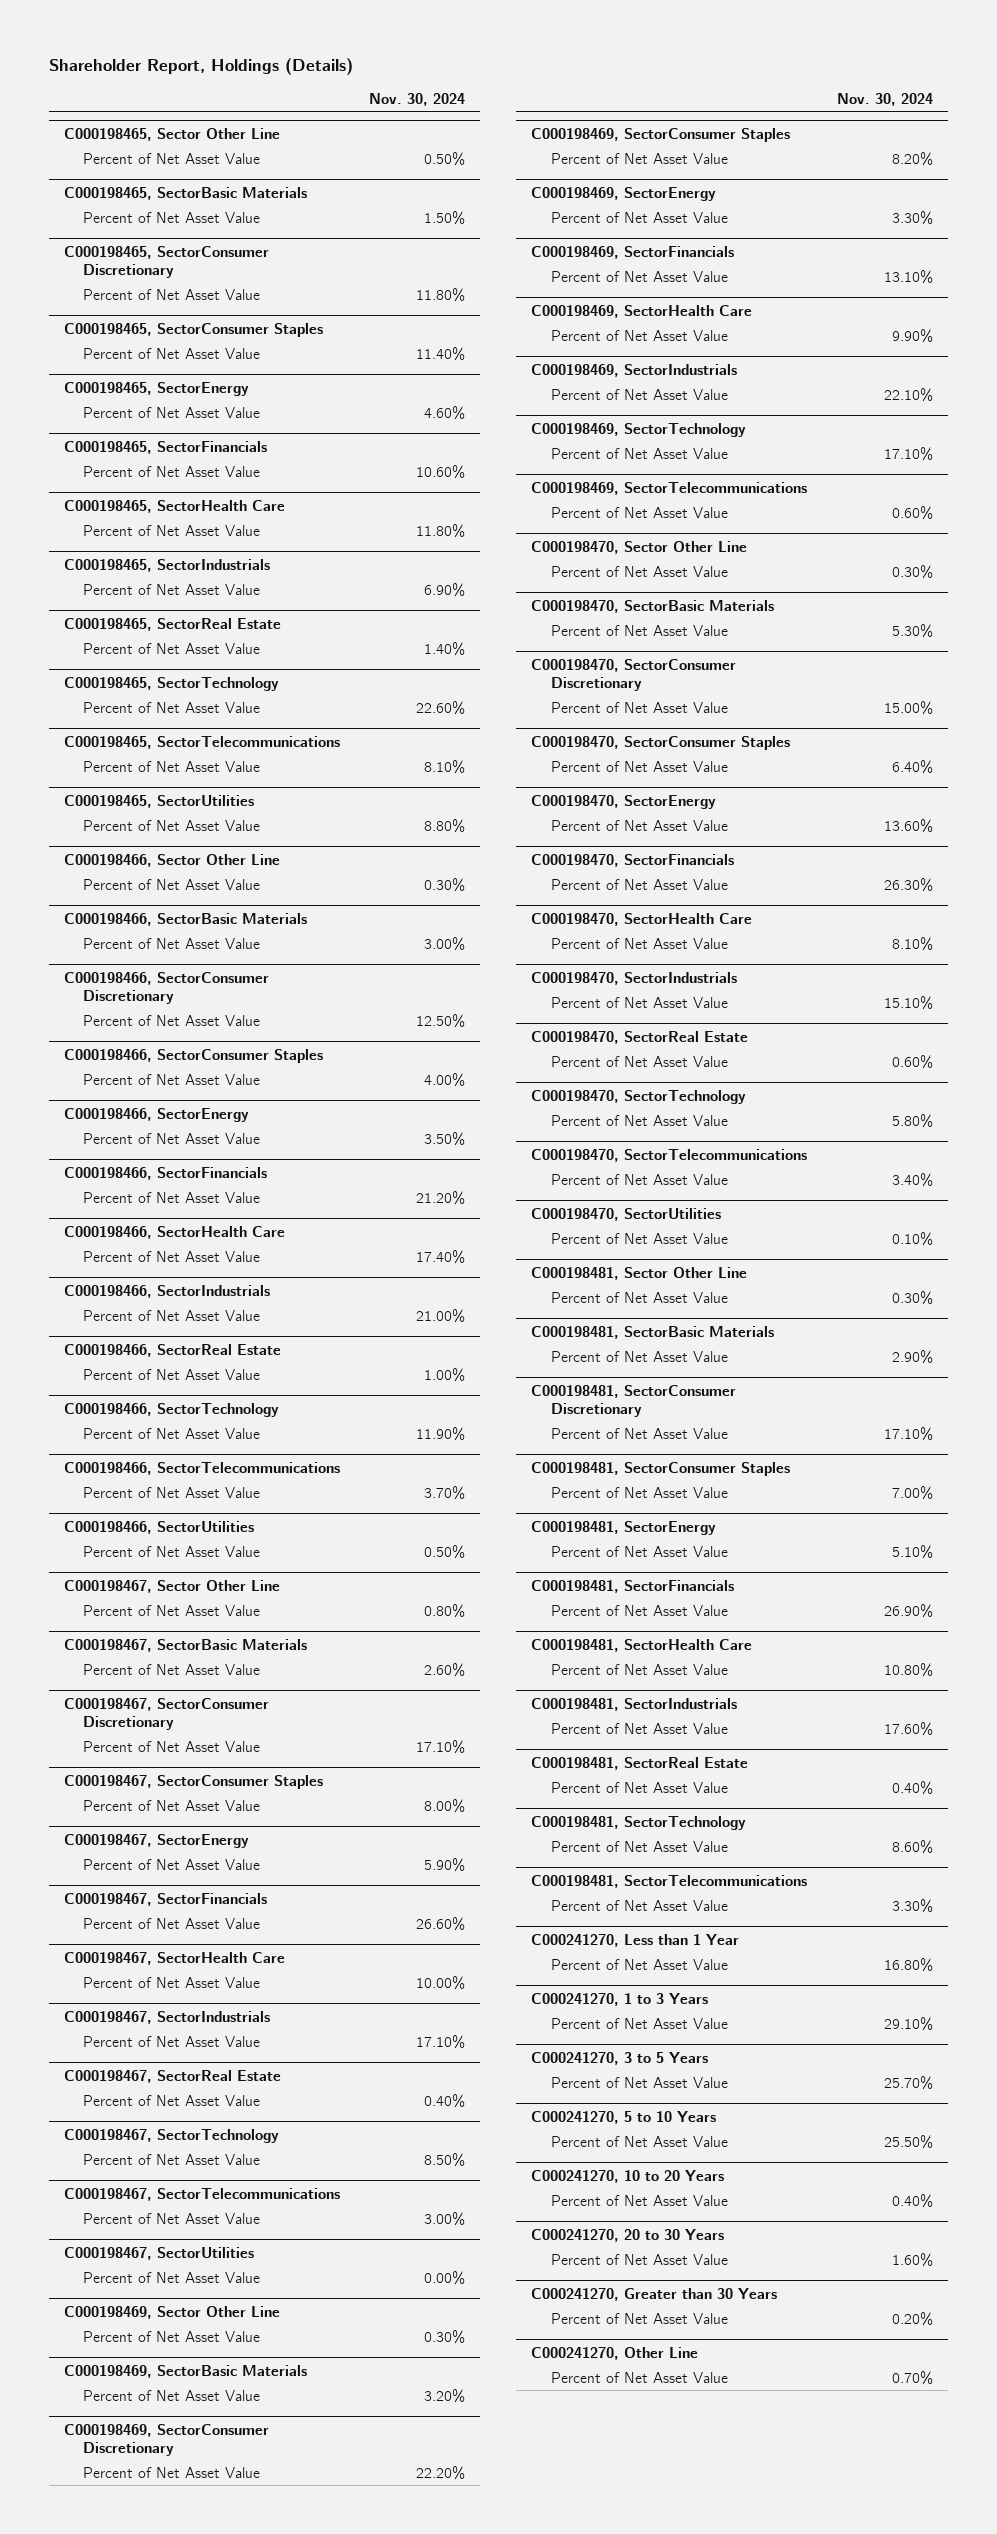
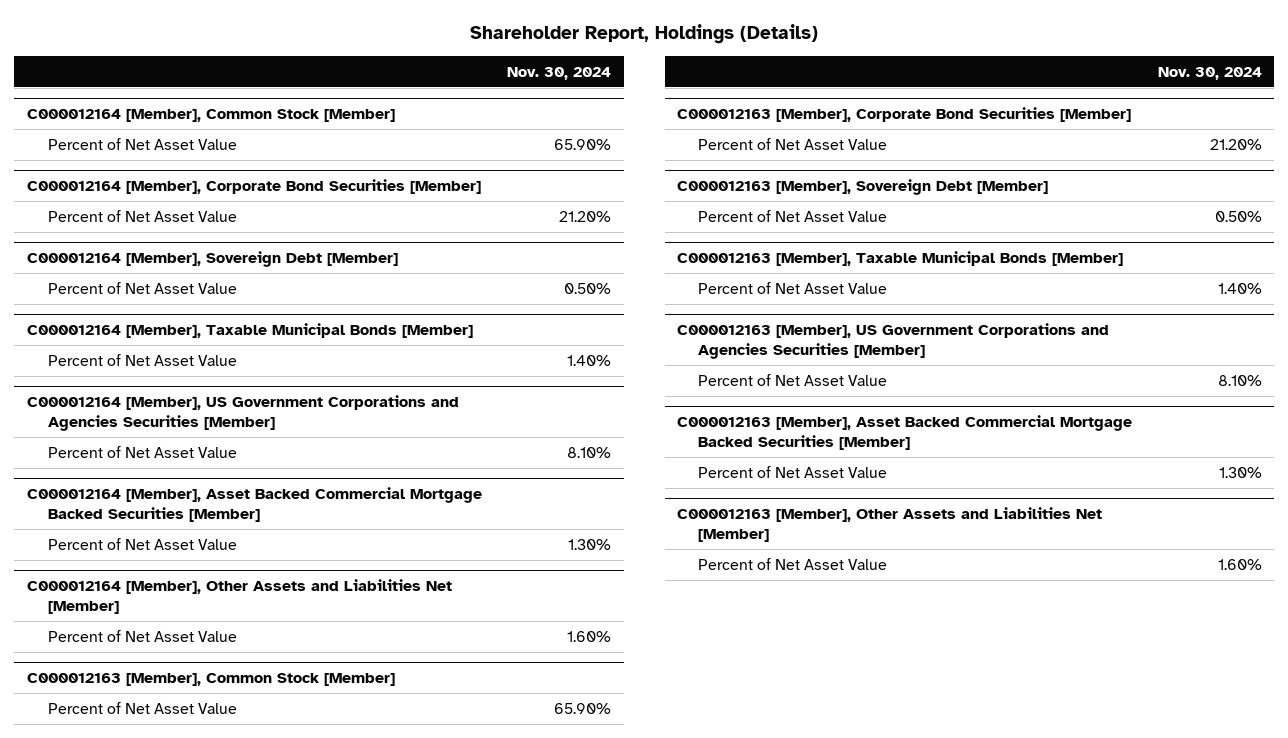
[63,127,280,141] C000198465, Sector Other Line -> none
none -> [26,109,395,123] C000012164 [Member], Common Stock [Member]
none -> [47,138,237,151] Percent of Net Asset Value
none -> [26,179,481,195] C000012164 [Member], Corporate Bond Securities [Member]
none -> [47,210,237,223] Percent of Net Asset Value
none -> [26,251,398,268] C000012164 [Member], Sovereign Debt [Member]
[63,186,307,200] C000198465, SectorBasic Materials -> none
[82,211,260,223] Percent of Net Asset Value -> none
[63,245,269,278] C000198465, SectorConsumer Discretionary -> none
[82,288,260,300] Percent of Net Asset Value -> none
[63,322,323,337] C000198465, SectorConsumer Staples -> none
[82,347,260,359] Percent of Net Asset Value -> none
[63,381,249,396] C000198465, SectorEnergy -> none
[82,406,260,418] Percent of Net Asset Value -> none
[63,440,267,454] C000198465, SectorFinancials -> none
[82,465,260,477] Percent of Net Asset Value -> none
[63,499,285,513] C000198465, SectorHealth Care -> none
[82,524,260,536] Percent of Net Asset Value -> none
[63,558,270,572] C000198465, SectorIndustrials -> none
[82,583,260,595] Percent of Net Asset Value -> none
[63,617,281,631] C000198465, SectorReal Estate -> none
none -> [26,323,473,339] C000012164 [Member], Taxable Municipal Bonds [Member]
[63,676,279,691] C000198465, SectorTechnology -> none
[82,701,260,713] Percent of Net Asset Value -> none
[63,735,340,749] C000198465, SectorTelecommunications -> none
none -> [26,395,459,432] C000012164 [Member], US Government Corporations and Agencies Securities [Member]
[63,794,254,808] C000198465, SectorUtilities -> none
[63,853,280,867] C000198466, Sector Other Line -> none
[63,912,307,926] C000198466, SectorBasic Materials -> none
[63,971,269,1004] C000198466, SectorConsumer Discretionary -> none
[82,1014,260,1026] Percent of Net Asset Value -> none
[63,1048,323,1063] C000198466, SectorConsumer Staples -> none
[82,1073,260,1085] Percent of Net Asset Value -> none
[63,1107,249,1122] C000198466, SectorEnergy -> none
[82,1132,260,1144] Percent of Net Asset Value -> none
[63,1166,267,1180] C000198466, SectorFinancials -> none
none -> [26,487,482,523] C000012164 [Member], Asset Backed Commercial Mortgage Backed Securities [Member]
[424,818,466,833] 8.80% -> [568,539,612,551] 1.30%
none -> [26,579,452,615] C000012164 [Member], Other Assets and Liabilities Net [Member]
[424,877,466,892] 0.30% -> [567,631,612,643] 1.60%
none -> [26,673,395,687] C000012163 [Member], Common Stock [Member]
[424,936,466,951] 3.00% -> [554,703,612,715] 65.90%
none -> [677,107,1132,123] C000012163 [Member], Corporate Bond Securities [Member]
[63,1225,285,1239] C000198466, SectorHealth Care -> none
[82,1250,260,1262] Percent of Net Asset Value -> none
[63,1284,270,1298] C000198466, SectorIndustrials -> none
[82,1309,260,1321] Percent of Net Asset Value -> none
[63,1343,281,1357] C000198466, SectorReal Estate -> none
[82,1368,260,1380] Percent of Net Asset Value -> none
[63,1402,279,1417] C000198466, SectorTechnology -> none
[82,1427,260,1439] Percent of Net Asset Value -> none
[63,1461,340,1475] C000198466, SectorTelecommunications -> none
[82,1486,260,1498] Percent of Net Asset Value -> none
[63,1520,254,1534] C000198466, SectorUtilities -> none
none -> [677,179,1049,196] C000012163 [Member], Sovereign Debt [Member]
[63,1579,280,1593] C000198467, Sector Other Line -> none
[63,1638,307,1652] C000198467, SectorBasic Materials -> none
[82,1663,260,1675] Percent of Net Asset Value -> none
[63,1697,269,1730] C000198467, SectorConsumer Discretionary -> none
[82,1740,260,1752] Percent of Net Asset Value -> none
[63,1774,323,1789] C000198467, SectorConsumer Staples -> none
[82,1799,260,1811] Percent of Net Asset Value -> none
[63,1833,249,1848] C000198467, SectorEnergy -> none
[82,1858,260,1870] Percent of Net Asset Value -> none
[63,1892,267,1906] C000198467, SectorFinancials -> none
[82,1917,260,1929] Percent of Net Asset Value -> none
[63,1951,285,1965] C000198467, SectorHealth Care -> none
[82,1976,260,1988] Percent of Net Asset Value -> none
[63,2010,270,2024] C000198467, SectorIndustrials -> none
[82,2035,260,2047] Percent of Net Asset Value -> none
[63,2069,281,2083] C000198467, SectorReal Estate -> none
[82,2094,260,2106] Percent of Net Asset Value -> none
[63,2128,279,2143] C000198467, SectorTechnology -> none
[82,2153,260,2165] Percent of Net Asset Value -> none
[63,2187,340,2201] C000198467, SectorTelecommunications -> none
[82,2212,260,2224] Percent of Net Asset Value -> none
[63,2246,254,2260] C000198467, SectorUtilities -> none
[82,2271,260,2283] Percent of Net Asset Value -> none
[63,2305,280,2319] C000198469, Sector Other Line -> none
[82,2330,260,2342] Percent of Net Asset Value -> none
[63,2364,307,2378] C000198469, SectorBasic Materials -> none
[82,2389,260,2401] Percent of Net Asset Value -> none
[63,2423,269,2456] C000198469, SectorConsumer Discretionary -> none
[82,2466,260,2478] Percent of Net Asset Value -> none
[531,127,791,142] C000198469, SectorConsumer Staples -> none
[550,152,728,164] Percent of Net Asset Value -> none
[531,186,717,201] C000198469, SectorEnergy -> none
[550,211,728,223] Percent of Net Asset Value -> none
[531,245,735,259] C000198469, SectorFinancials -> none
[550,270,728,282] Percent of Net Asset Value -> none
[531,304,753,318] C000198469, SectorHealth Care -> none
[550,329,728,341] Percent of Net Asset Value -> none
[531,363,738,377] C000198469, SectorIndustrials -> none
[550,388,728,400] Percent of Net Asset Value -> none
[531,422,747,437] C000198469, SectorTechnology -> none
[550,447,728,459] Percent of Net Asset Value -> none
[531,481,808,495] C000198469, SectorTelecommunications -> none
[550,506,728,518] Percent of Net Asset Value -> none
[531,540,748,554] C000198470, Sector Other Line -> none
[550,565,728,577] Percent of Net Asset Value -> none
[531,599,775,613] C000198470, SectorBasic Materials -> none
[550,624,728,636] Percent of Net Asset Value -> none
[531,658,737,691] C000198470, SectorConsumer Discretionary -> none
[550,701,728,713] Percent of Net Asset Value -> none
[531,735,791,750] C000198470, SectorConsumer Staples -> none
[550,760,728,772] Percent of Net Asset Value -> none
[531,794,717,809] C000198470, SectorEnergy -> none
[550,819,728,831] Percent of Net Asset Value -> none
[531,853,735,867] C000198470, SectorFinancials -> none
[550,878,728,890] Percent of Net Asset Value -> none
[531,912,753,926] C000198470, SectorHealth Care -> none
none -> [677,251,1124,267] C000012163 [Member], Taxable Municipal Bonds [Member]
[424,1603,466,1618] 0.80% -> [1217,283,1262,295] 1.40%
none -> [677,323,1110,360] C000012163 [Member], US Government Corporations and Agencies Securities [Member]
[531,971,738,985] C000198470, SectorIndustrials -> none
[531,1030,749,1044] C000198470, SectorReal Estate -> none
[550,1055,728,1067] Percent of Net Asset Value -> none
[531,1089,747,1104] C000198470, SectorTechnology -> none
[550,1114,728,1126] Percent of Net Asset Value -> none
[531,1148,808,1162] C000198470, SectorTelecommunications -> none
[550,1173,728,1185] Percent of Net Asset Value -> none
[531,1207,722,1221] C000198470, SectorUtilities -> none
[550,1232,728,1244] Percent of Net Asset Value -> none
[531,1266,748,1280] C000198481, Sector Other Line -> none
[550,1291,728,1303] Percent of Net Asset Value -> none
[531,1325,775,1339] C000198481, SectorBasic Materials -> none
[550,1350,728,1362] Percent of Net Asset Value -> none
[531,1384,737,1417] C000198481, SectorConsumer Discretionary -> none
[550,1427,728,1439] Percent of Net Asset Value -> none
[531,1461,791,1476] C000198481, SectorConsumer Staples -> none
[550,1486,728,1498] Percent of Net Asset Value -> none
[531,1520,717,1535] C000198481, SectorEnergy -> none
[550,1545,728,1557] Percent of Net Asset Value -> none
[531,1579,735,1593] C000198481, SectorFinancials -> none
[550,1604,728,1616] Percent of Net Asset Value -> none
[531,1638,753,1652] C000198481, SectorHealth Care -> none
[550,1663,728,1675] Percent of Net Asset Value -> none
[531,1697,738,1711] C000198481, SectorIndustrials -> none
[550,1722,728,1734] Percent of Net Asset Value -> none
[531,1756,749,1770] C000198481, SectorReal Estate -> none
[550,1781,728,1793] Percent of Net Asset Value -> none
[531,1815,747,1830] C000198481, SectorTechnology -> none
[550,1840,728,1852] Percent of Net Asset Value -> none
[531,1874,808,1888] C000198481, SectorTelecommunications -> none
[550,1899,728,1911] Percent of Net Asset Value -> none
[531,1933,740,1947] C000241270, Less than 1 Year -> none
[550,1958,728,1970] Percent of Net Asset Value -> none
[531,1992,709,2006] C000241270, 1 to 3 Years -> none
[550,2017,728,2029] Percent of Net Asset Value -> none
[531,2051,709,2065] C000241270, 3 to 5 Years -> none
[550,2076,728,2088] Percent of Net Asset Value -> none
[531,2110,717,2124] C000241270, 5 to 10 Years -> none
[550,2135,728,2147] Percent of Net Asset Value -> none
[531,2169,725,2183] C000241270, 10 to 20 Years -> none
[550,2194,728,2206] Percent of Net Asset Value -> none
[531,2228,725,2242] C000241270, 20 to 30 Years -> none
none -> [677,415,1133,451] C000012163 [Member], Asset Backed Commercial Mortgage Backed Securities [Member]
[883,995,933,1010] 15.10% -> [1218,467,1262,479] 1.30%
none -> [677,507,1103,543] C000012163 [Member], Other Assets and Liabilities Net [Member]
[531,2287,778,2301] C000241270, Greater than 30 Years -> none
[550,2312,728,2324] Percent of Net Asset Value -> none
[531,2346,699,2360] C000241270, Other Line -> none
[550,2371,728,2383] Percent of Net Asset Value -> none

